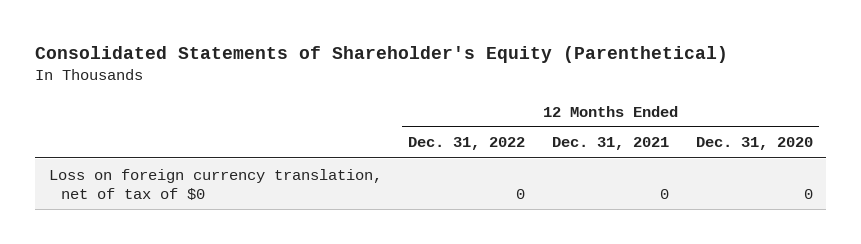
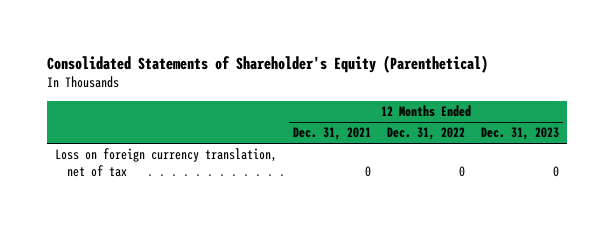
[695,137,813,151] Dec. 31, 2020 -> none
none -> [481,127,560,141] Dec. 31, 2023
[48,168,382,200] Loss on foreign currency translation, net of tax of $0 -> [55,148,278,177] Loss on foreign currency translation, net of tax

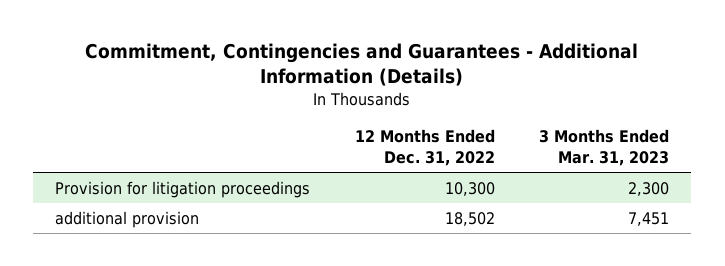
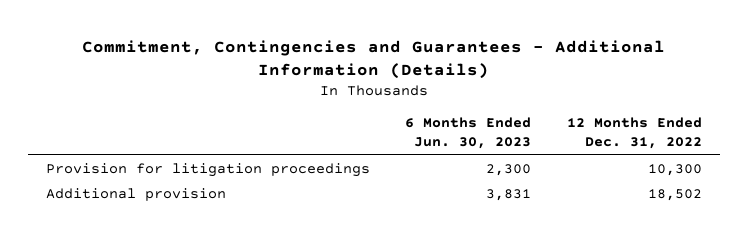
[539,129,670,166] 3 Months Ended Mar. 31, 2023 -> none
none -> [405,117,532,150] 6 Months Ended Jun. 30, 2023
[55,210,200,228] additional provision -> [46,188,227,202] Additional provision

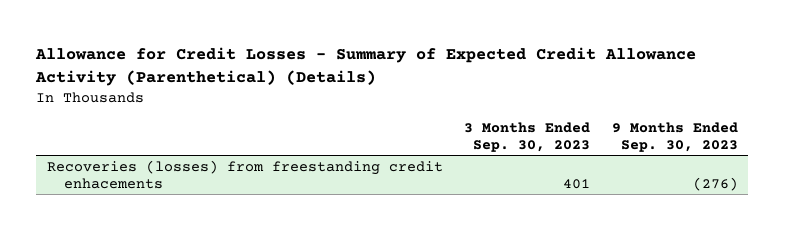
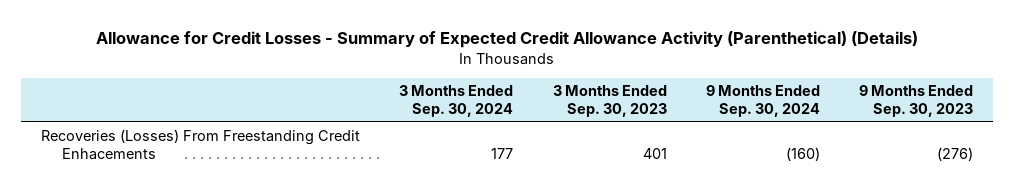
none -> [399,85,514,118] 3 Months Ended Sep. 30, 2024
none -> [705,85,820,118] 9 Months Ended Sep. 30, 2024
[46,159,443,190] Recoveries (losses) from freestanding credit enhacements -> [40,129,360,161] Recoveries (Losses) From Freestanding Credit Enhacements

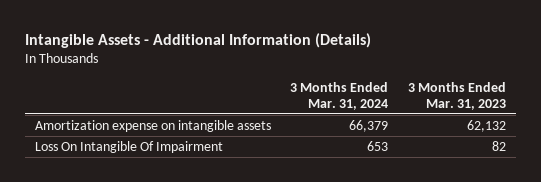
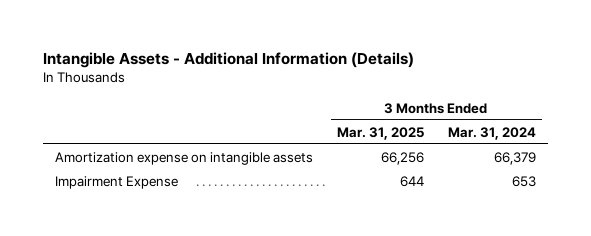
[408,81,507,110] 3 Months Ended Mar. 31, 2023 -> none
none -> [336,126,424,140] Mar. 31, 2025
[34,140,223,153] Loss On Intangible Of Impairment -> [54,175,178,189] Impairment Expense

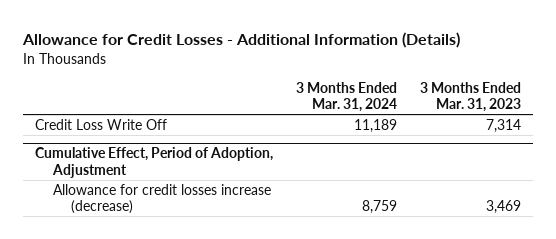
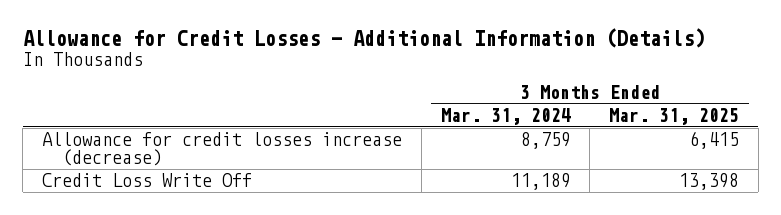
[420,81,522,113] 3 Months Ended Mar. 31, 2023 -> none
none -> [609,108,740,126] Mar. 31, 2025
[34,147,273,178] Cumulative Effect, Period of Adoption, Adjustment -> none
[34,118,167,130] Credit Loss Write Off -> [42,173,253,188] Credit Loss Write Off

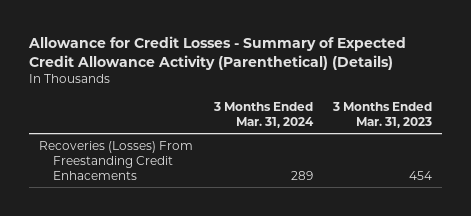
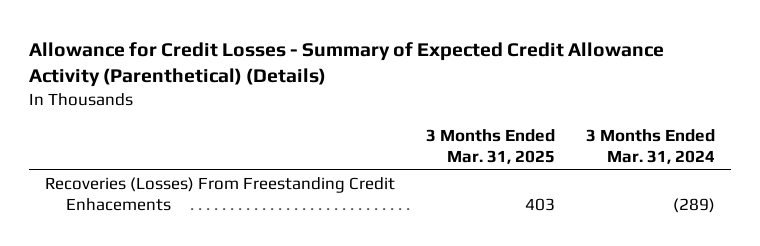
[332,102,433,129] 3 Months Ended Mar. 31, 2023 -> none
none -> [425,128,555,164] 3 Months Ended Mar. 31, 2025
[290,170,313,180] 289 -> [673,197,716,213] (289)

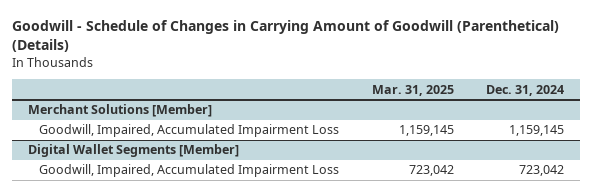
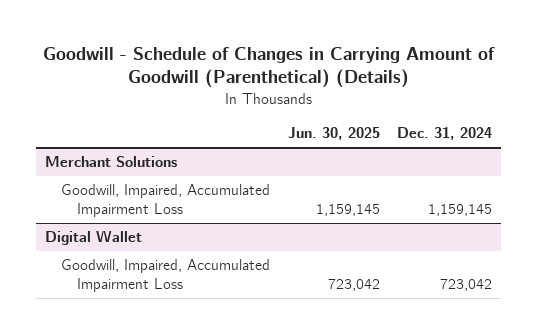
[371,84,454,96] Mar. 31, 2025 -> none
none -> [287,127,380,141] Jun. 30, 2025
[27,104,212,118] Merchant Solutions [Member] -> [44,156,177,168] Merchant Solutions
[27,144,239,158] Digital Wallet Segments [Member] -> [44,230,142,246] Digital Wallet

